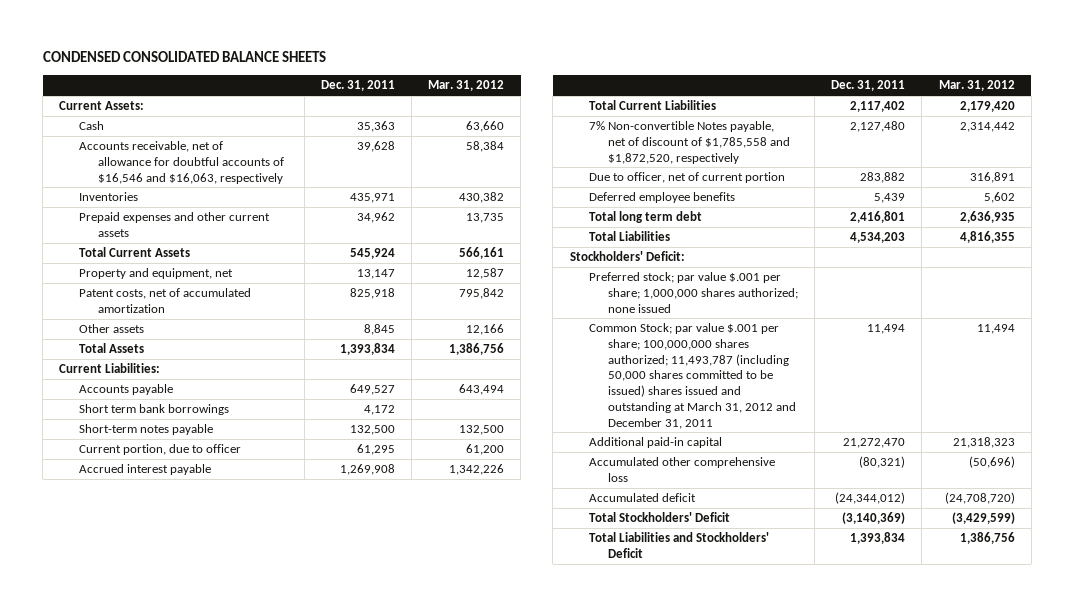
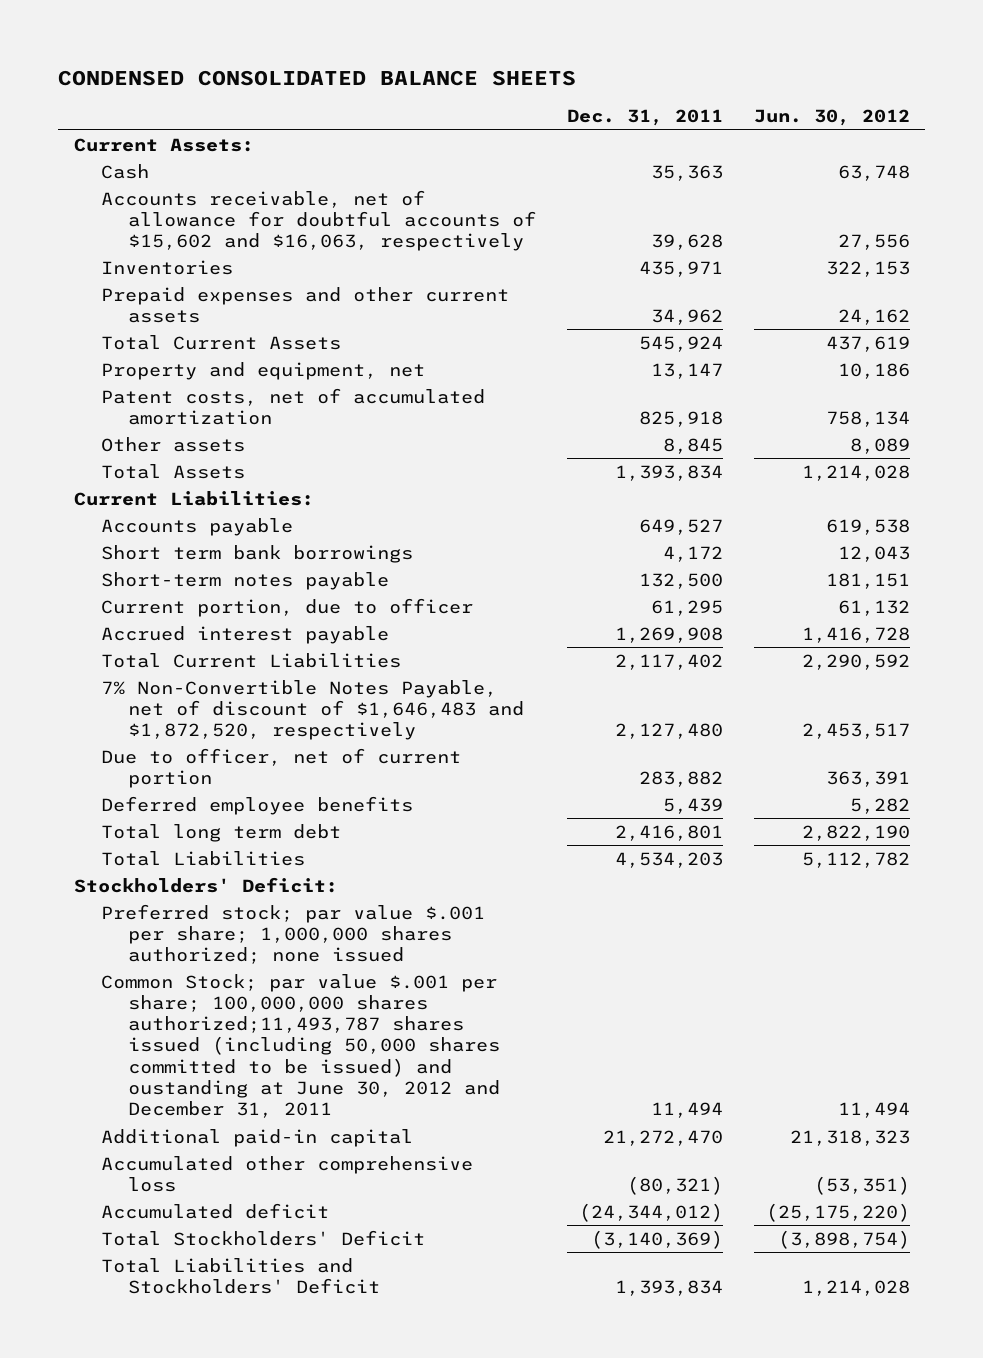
[428,80,505,92] Mar. 31, 2012 -> none
none -> [753,109,910,127] Jun. 30, 2012
[78,141,284,184] Accounts receivable, net of allowance for doubtful accounts of $16,546 and $16,063, respectively -> [100,189,537,252] Accounts receivable, net of allowance for doubtful accounts of $15,602 and $16,063, respectively
[588,121,790,164] 7% Non-convertible Notes payable, net of discount of $1,785,558 and $1,872,520, respectively -> [100,679,525,741] 7% Non-Convertible Notes Payable, net of discount of $1,646,483 and $1,872,520, respectively
[588,323,796,429] Common Stock; par value $.001 per share; 100,000,000 shares authorized; 11,493,787 (including 50,000 shares committed to be issued) shares issued and outstanding at March 31, 2012 and December 31, 2011 -> [100,973,501,1119] Common Stock; par value $.001 per share; 100,000,000 shares authorized;11,493,787 shares issued (including 50,000 shares committed to be issued) and oustanding at June 30, 2012 and December 31, 2011

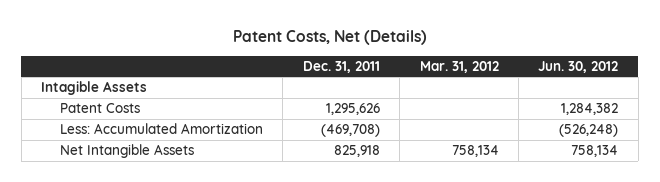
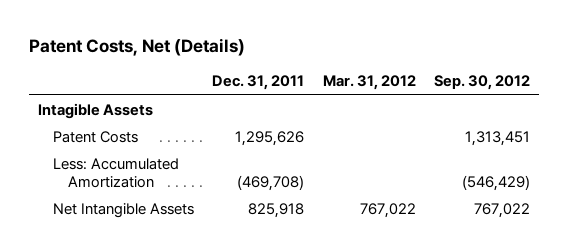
[538,60,619,73] Jun. 30, 2012 -> none
none -> [433,75,530,91] Sep. 30, 2012
[451,145,499,158] 758,134 -> [359,202,416,218] 767,022

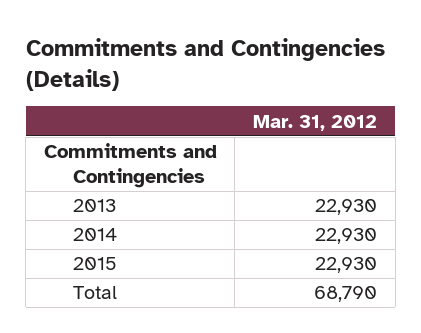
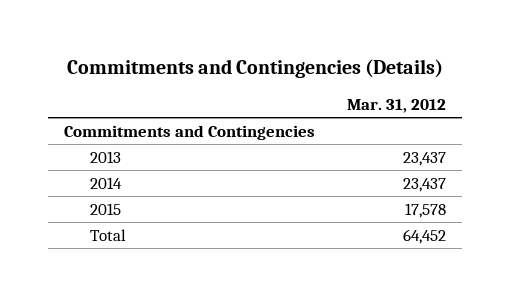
[315,199,378,216] 22,930 -> [403,151,447,166] 23,437
[315,228,378,245] 22,930 -> [403,177,447,192] 23,437
[315,257,378,274] 22,930 -> [405,202,447,218] 17,578
[314,286,378,303] 68,790 -> [403,228,447,244] 64,452

